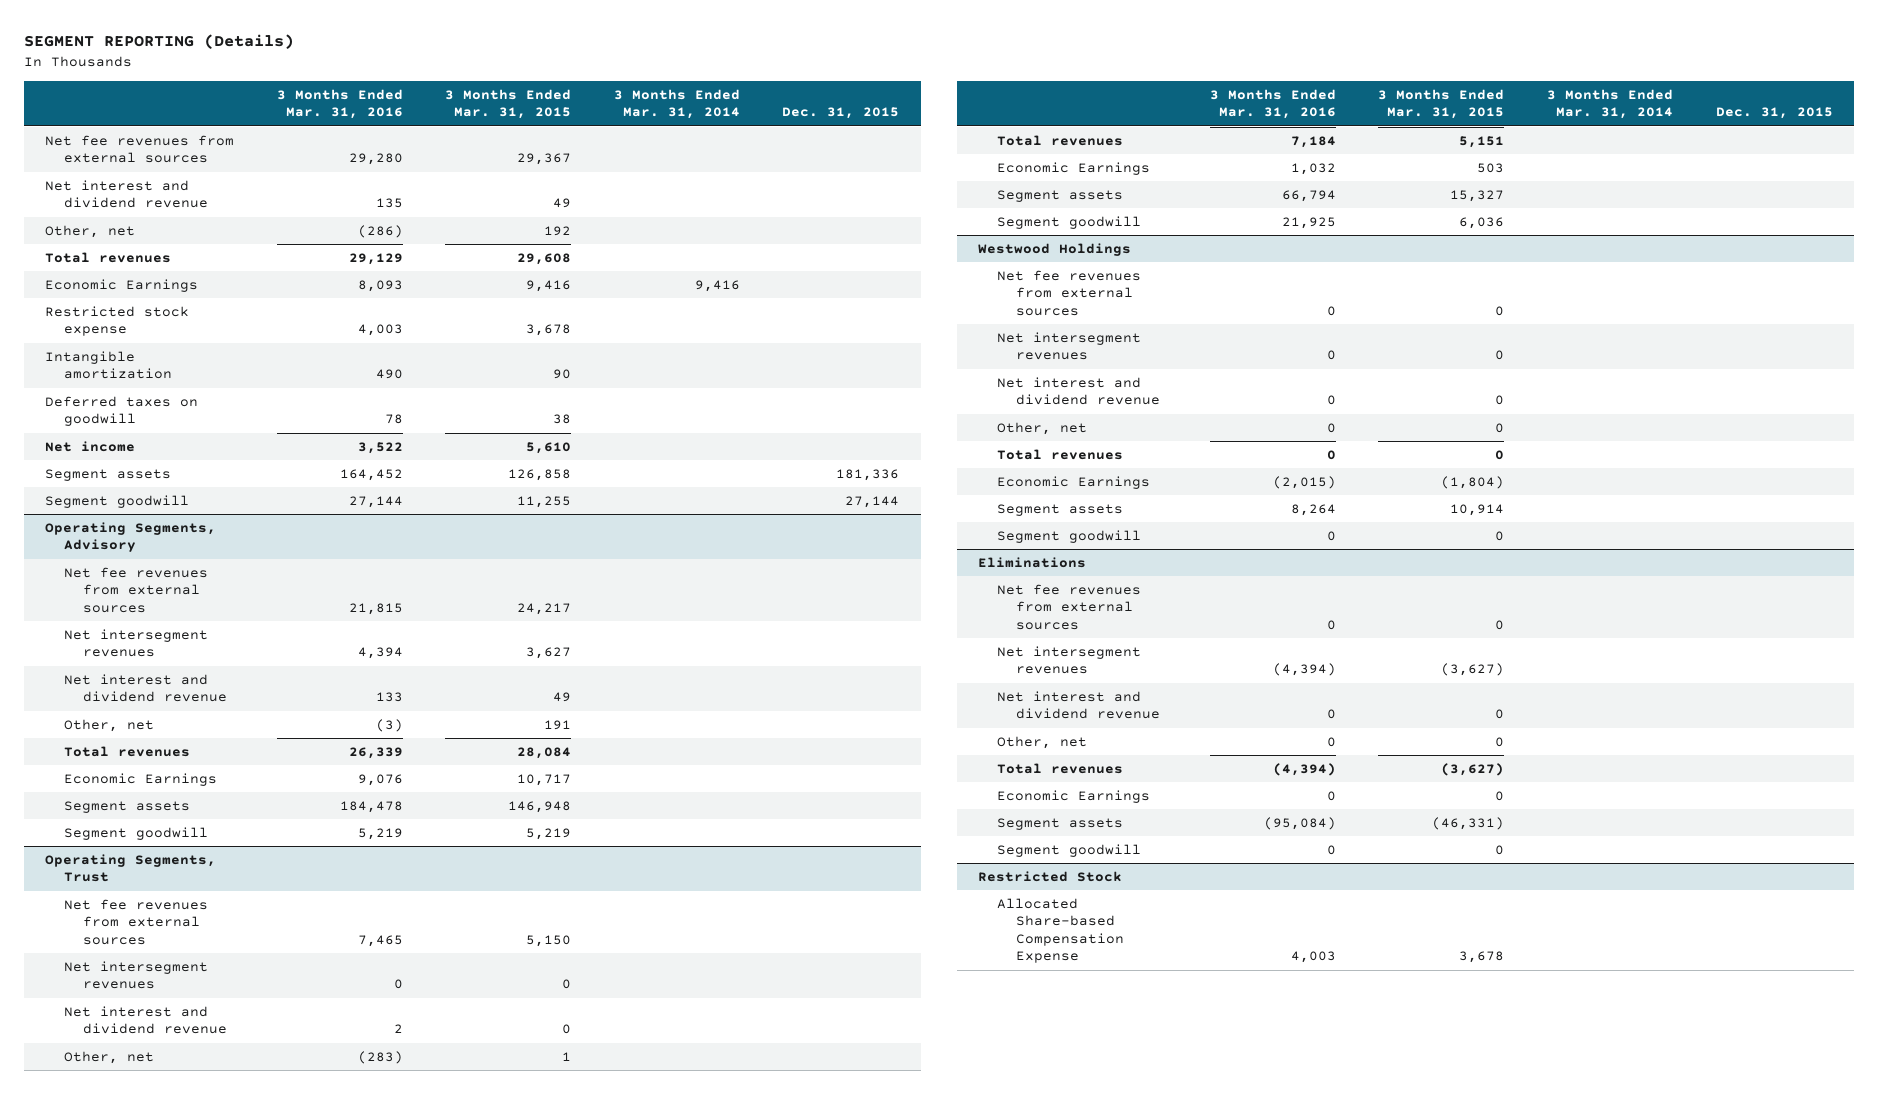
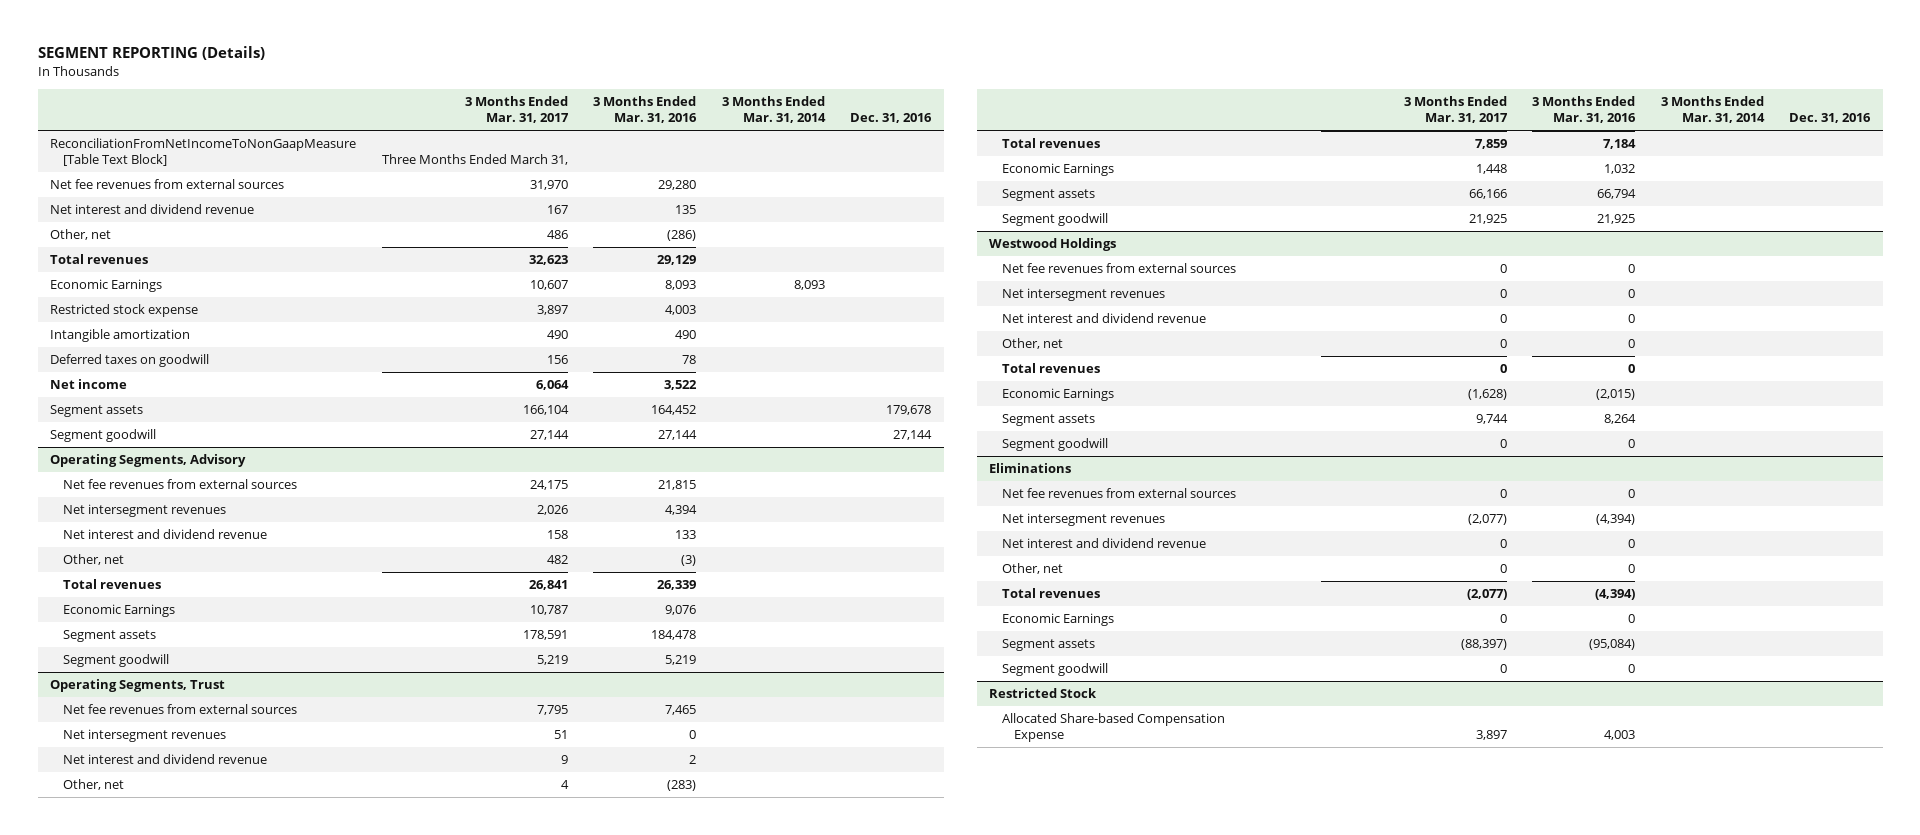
[445,88,572,120] 3 Months Ended Mar. 31, 2015 -> none
[782,107,900,120] Dec. 31, 2015 -> none
none -> [464,96,569,124] 3 Months Ended Mar. 31, 2017
none -> [849,113,932,124] Dec. 31, 2016
none -> [50,138,357,167] ReconciliationFromNetIncomeToNonGaapMeasure [Table Text Block]
[694,280,740,293] 9,416 -> [793,280,825,291] 8,093

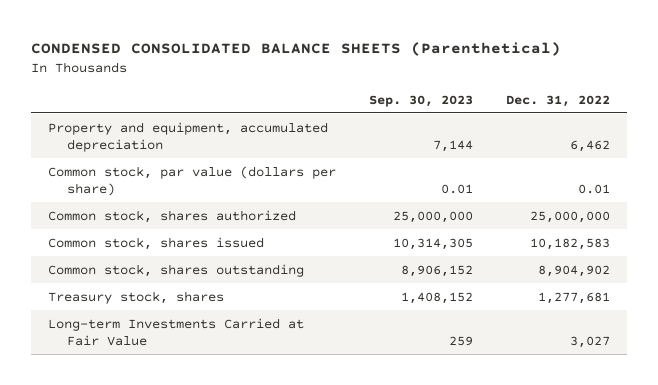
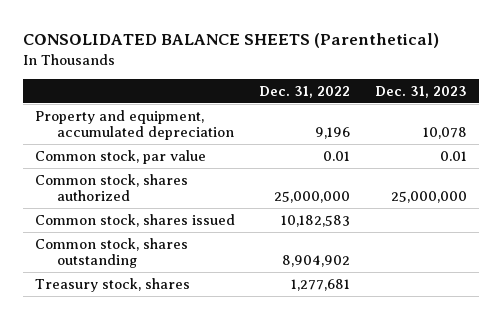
[30,41,561,56] CONDENSED CONSOLIDATED BALANCE SHEETS (Parenthetical) -> [22,33,439,49] CONSOLIDATED BALANCE SHEETS (Parenthetical)
[368,94,473,107] Sep. 30, 2023 -> none
none -> [374,86,467,99] Dec. 31, 2023
[570,139,611,152] 6,462 -> [315,127,351,140] 9,196
[47,165,336,196] Common stock, par value (dollars per share) -> [35,149,207,164] Common stock, par value
[47,317,304,346] Long-term Investments Carried at Fair Value -> none

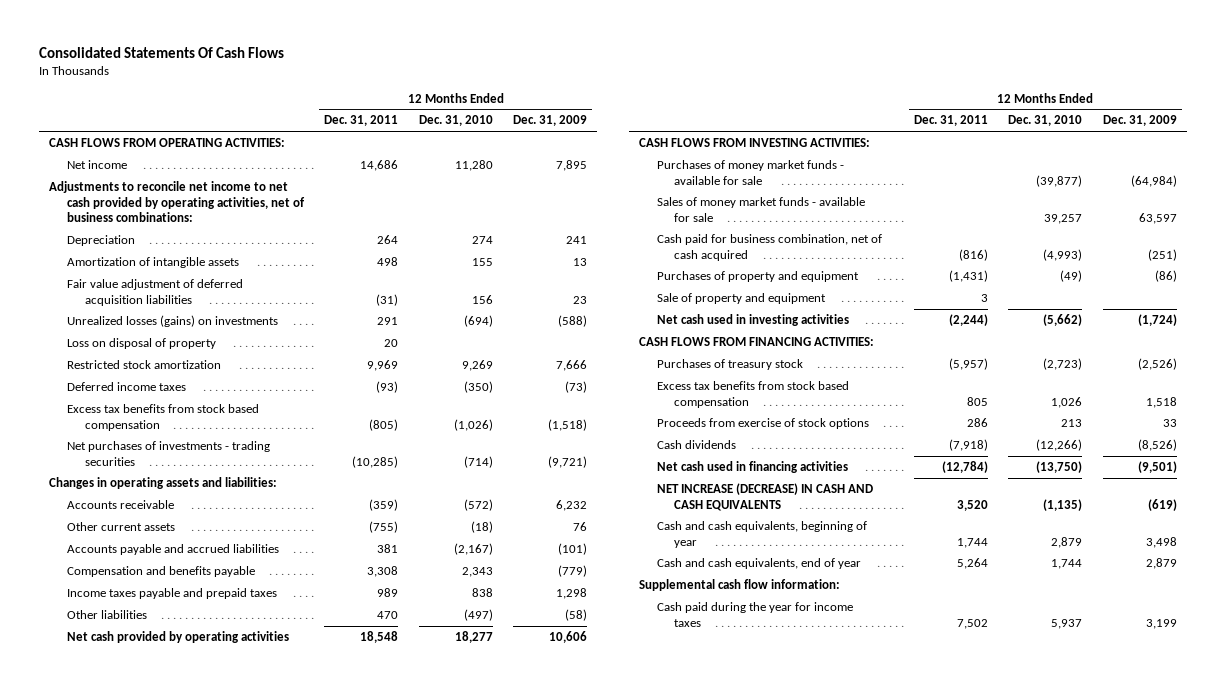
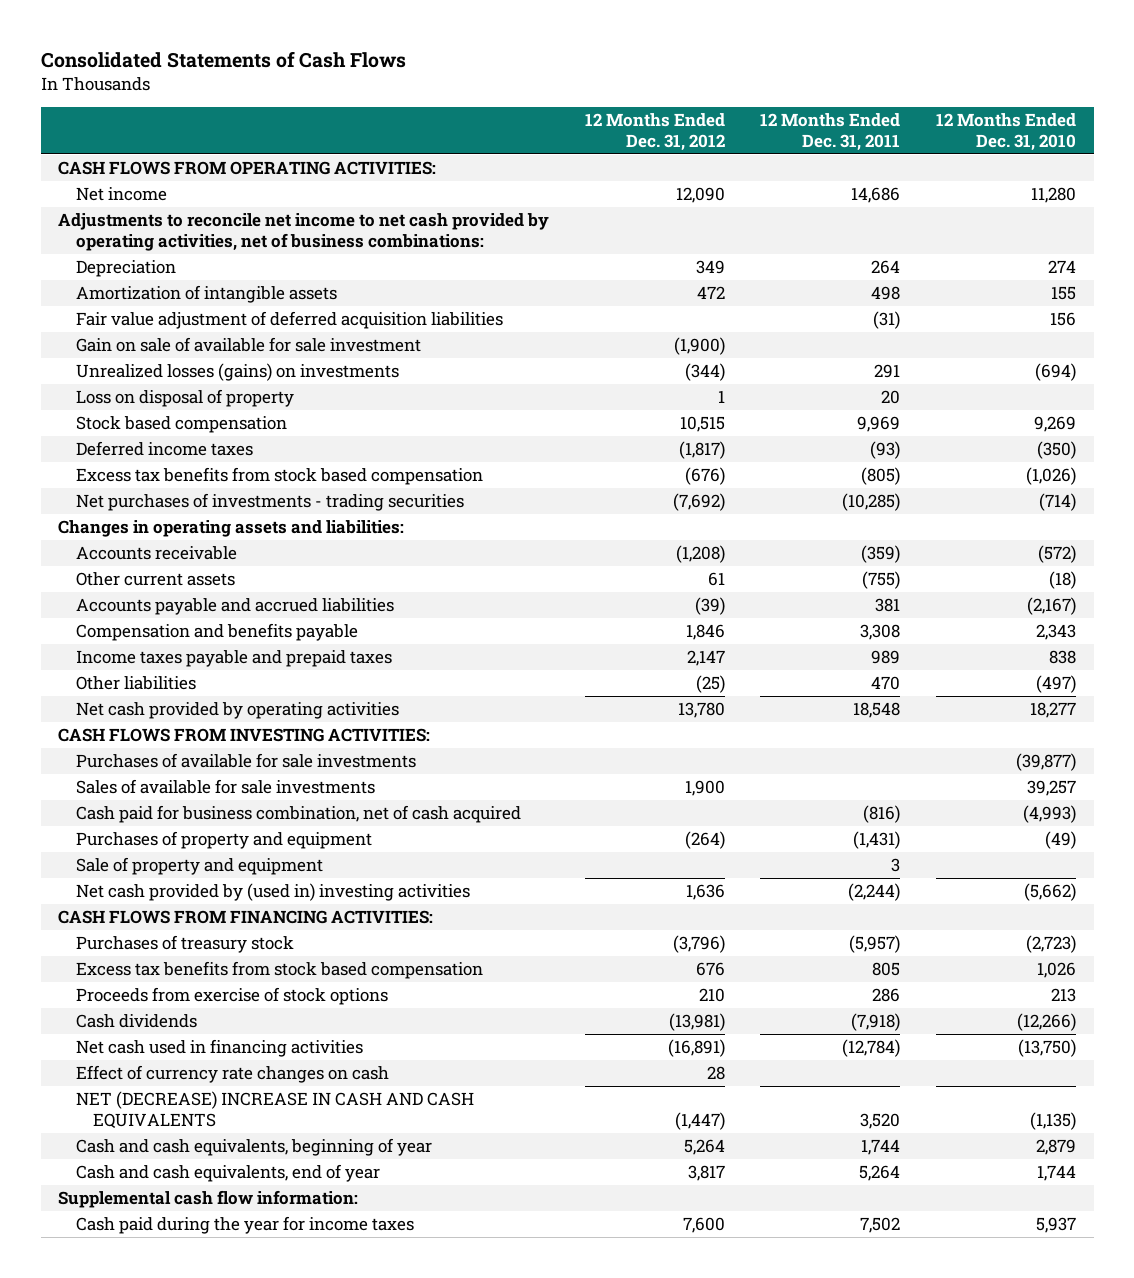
[39,47,285,59] Consolidated Statements Of Cash Flows -> [40,51,406,69] Consolidated Statements of Cash Flows
[513,115,588,127] Dec. 31, 2009 -> none
none -> [584,112,725,152] 12 Months Ended Dec. 31, 2012
none -> [75,336,421,352] Gain on sale of available for sale investment
[67,359,222,369] Restricted stock amortization -> [75,415,287,433] Stock based compensation
[656,159,844,185] Purchases of money market funds - available for sale -> [75,752,416,768] Purchases of available for sale investments
[656,196,865,222] Sales of money market funds - available for sale -> [75,778,375,794] Sales of available for sale investments
[656,313,849,326] Net cash used in investing activities -> [75,882,470,901] Net cash provided by (used in) investing activities
none -> [75,1064,389,1083] Effect of currency rate changes on cash
[656,482,873,511] NET INCREASE (DECREASE) IN CASH AND CASH EQUIVALENTS -> [75,1090,474,1130] NET (DECREASE) INCREASE IN CASH AND CASH EQUIVALENTS

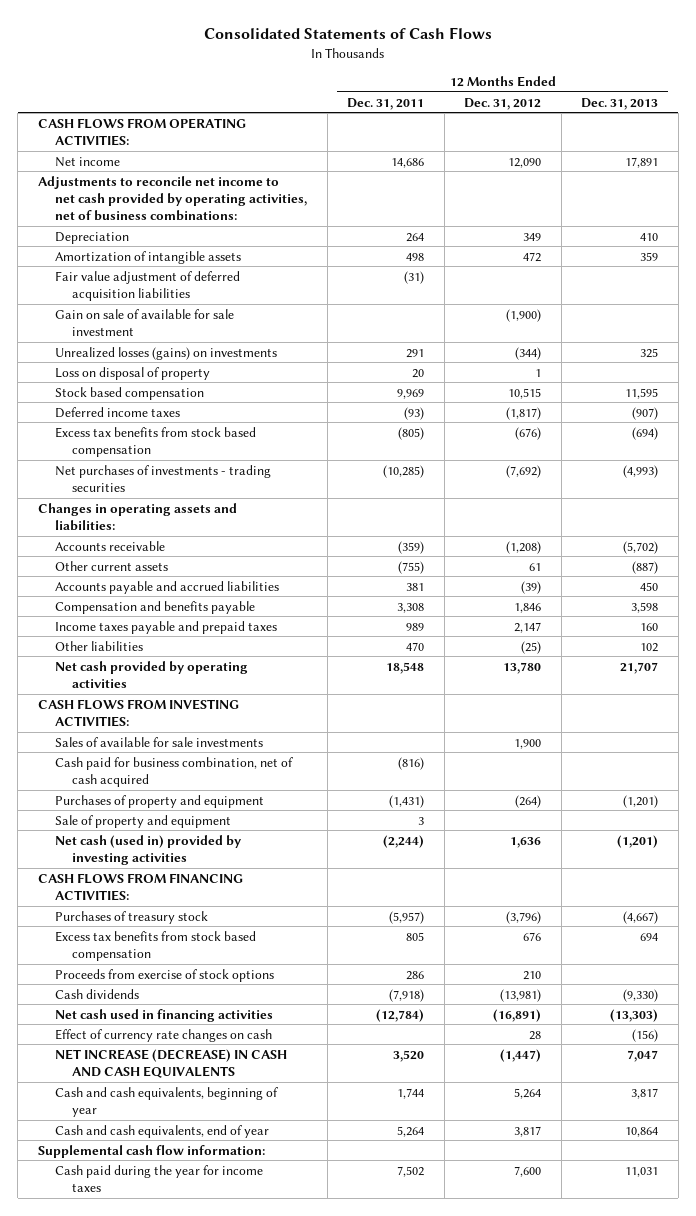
[935,112,1076,152] 12 Months Ended Dec. 31, 2010 -> none
none -> [581,97,659,110] Dec. 31, 2013
[75,752,416,768] Purchases of available for sale investments -> none
[75,882,470,901] Net cash provided by (used in) investing activities -> [55,834,242,865] Net cash (used in) provided by investing activities
[75,1090,474,1130] NET (DECREASE) INCREASE IN CASH AND CASH EQUIVALENTS -> [55,1048,288,1078] NET INCREASE (DECREASE) IN CASH AND CASH EQUIVALENTS

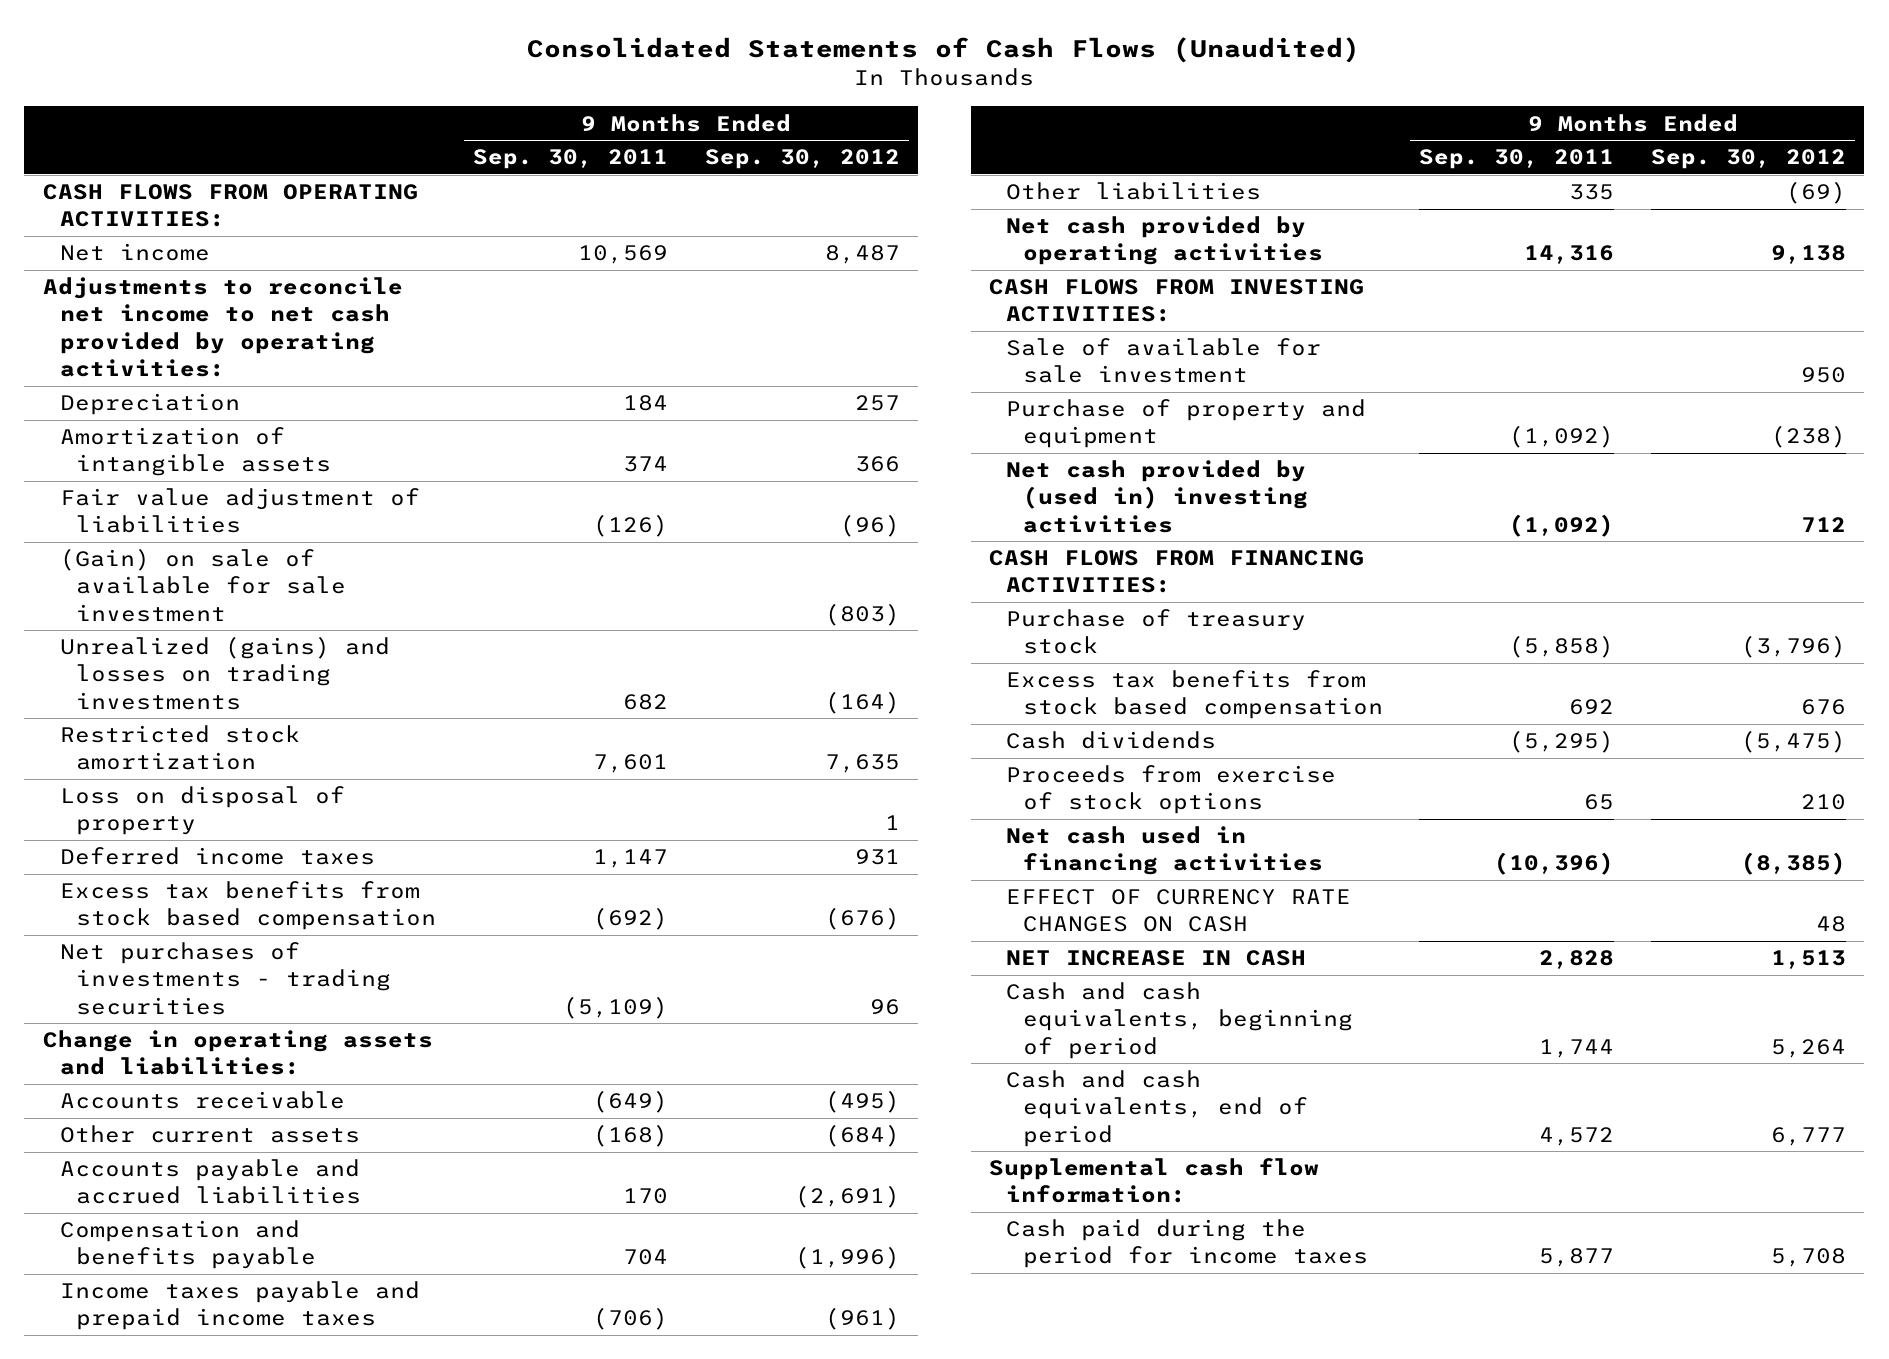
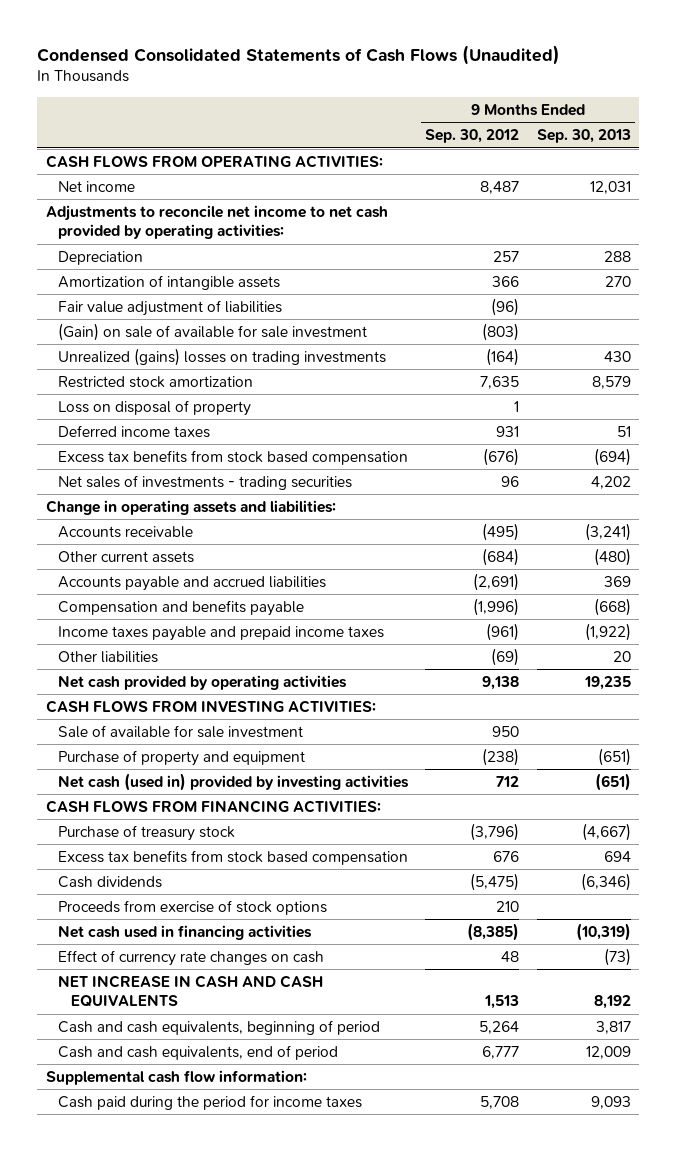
[527,37,1361,64] Consolidated Statements of Cash Flows (Unaudited) -> [37,44,561,65] Condensed Consolidated Statements of Cash Flows (Unaudited)
[473,149,669,170] Sep. 30, 2011 -> none
none -> [536,129,631,144] Sep. 30, 2013
[59,636,390,710] Unrealized (gains) and losses on trading investments -> [58,347,387,366] Unrealized (gains) losses on trading investments
[59,942,392,1015] Net purchases of investments - trading securities -> [58,474,353,490] Net sales of investments - trading securities
[1005,460,1308,533] Net cash provided by (used in) investing activities -> [58,772,410,791] Net cash (used in) provided by investing activities
[1005,889,1351,933] EFFECT OF CURRENCY RATE CHANGES ON CASH -> [58,949,325,966] Effect of currency rate changes on cash
[1005,950,1306,967] NET INCREASE IN CASH -> [58,974,324,1008] NET INCREASE IN CASH AND CASH EQUIVALENTS

